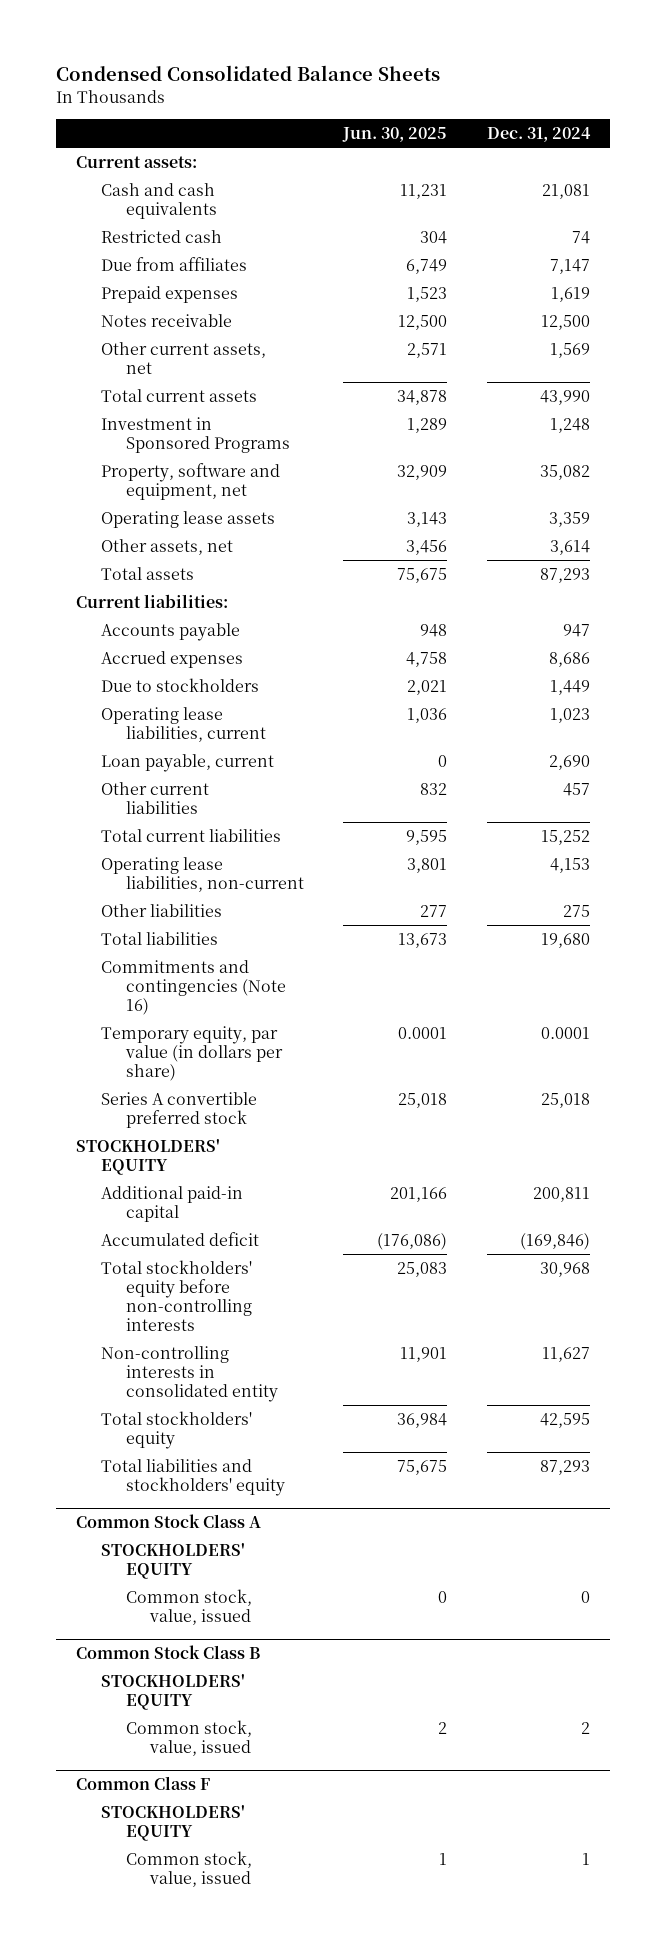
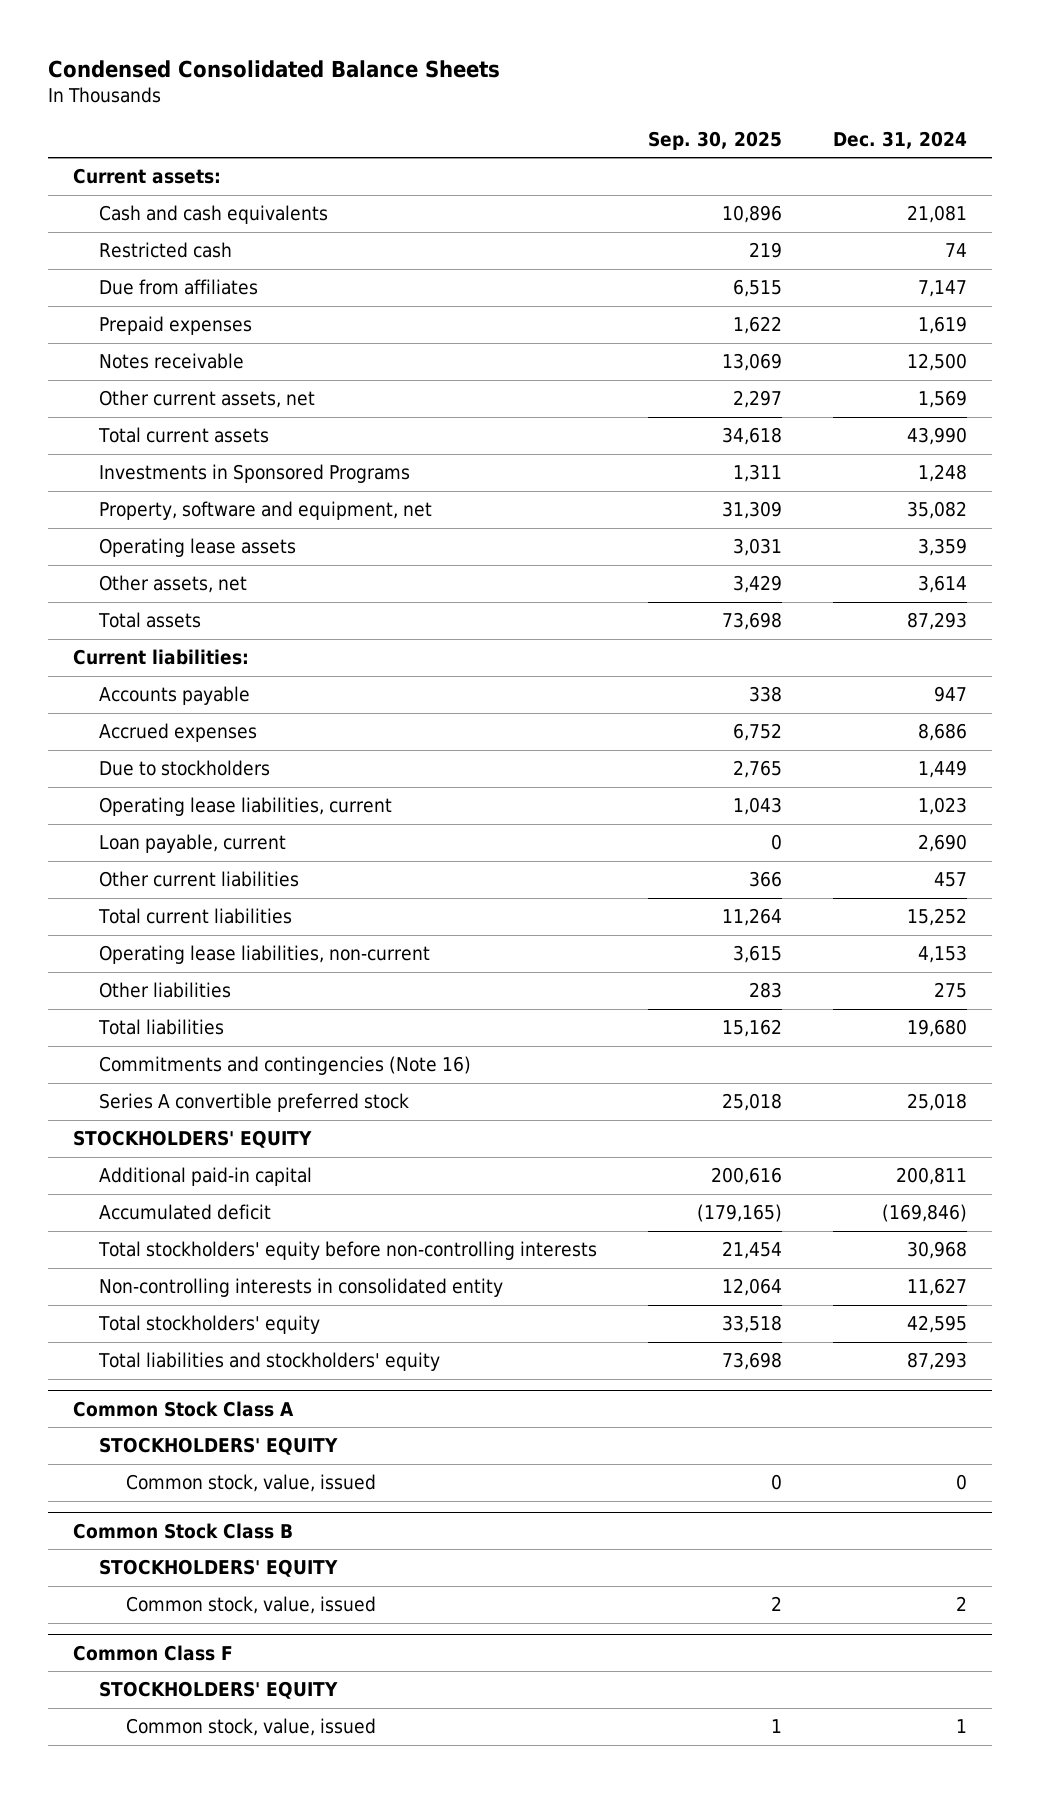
[342,127,448,143] Jun. 30, 2025 -> none
none -> [648,130,783,150] Sep. 30, 2025
[100,416,290,453] Investment in Sponsored Programs -> [99,464,411,484] Investments in Sponsored Programs
[100,1025,283,1082] Temporary equity, par value (in dollars per share) -> none

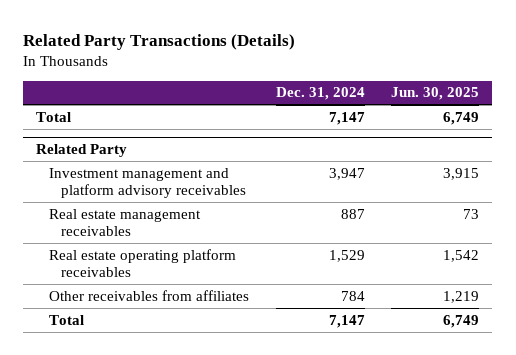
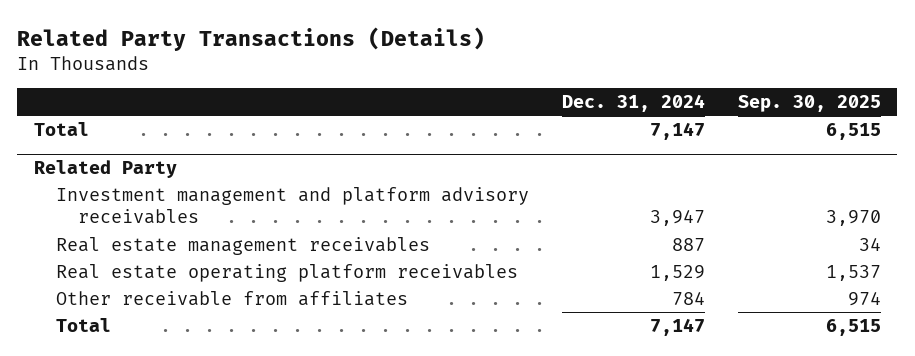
[391,87,480,101] Jun. 30, 2025 -> none
none -> [737,95,881,113] Sep. 30, 2025
[48,289,249,301] Other receivables from affiliates -> [55,290,408,306] Other receivable from affiliates

